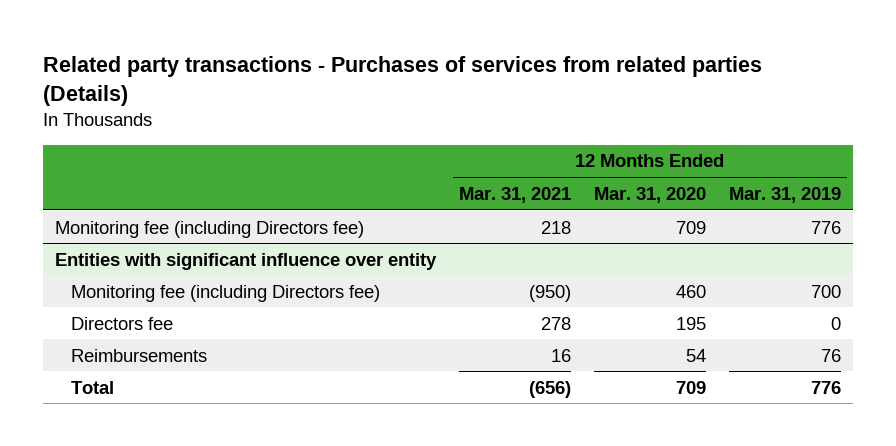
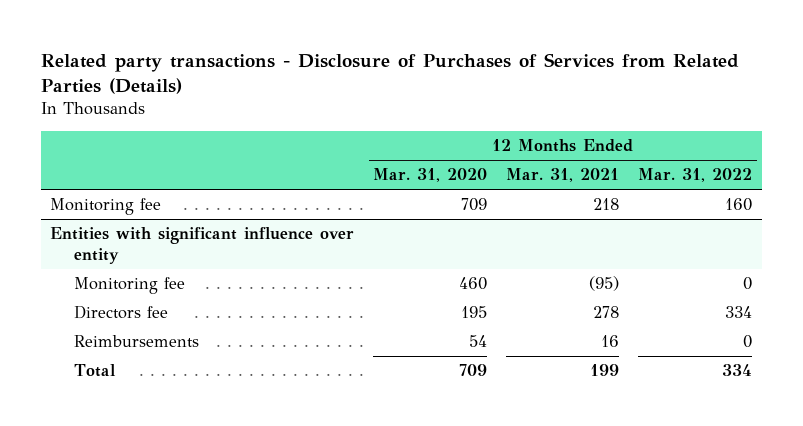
[43,56,763,107] Related party transactions - Purchases of services from related parties (Details) -> [40,52,739,95] Related party transactions - Disclosure of Purchases of Services from Related Parties (Details)
[729,186,842,203] Mar. 31, 2019 -> none
none -> [638,168,753,183] Mar. 31, 2022
[54,220,364,238] Monitoring fee (including Directors fee) -> [50,198,162,216] Monitoring fee
[71,284,381,302] Monitoring fee (including Directors fee) -> [74,277,186,295] Monitoring fee
[528,284,571,302] (950) -> [589,276,620,292] (95)
[528,380,571,398] (656) -> [590,364,620,377] 199

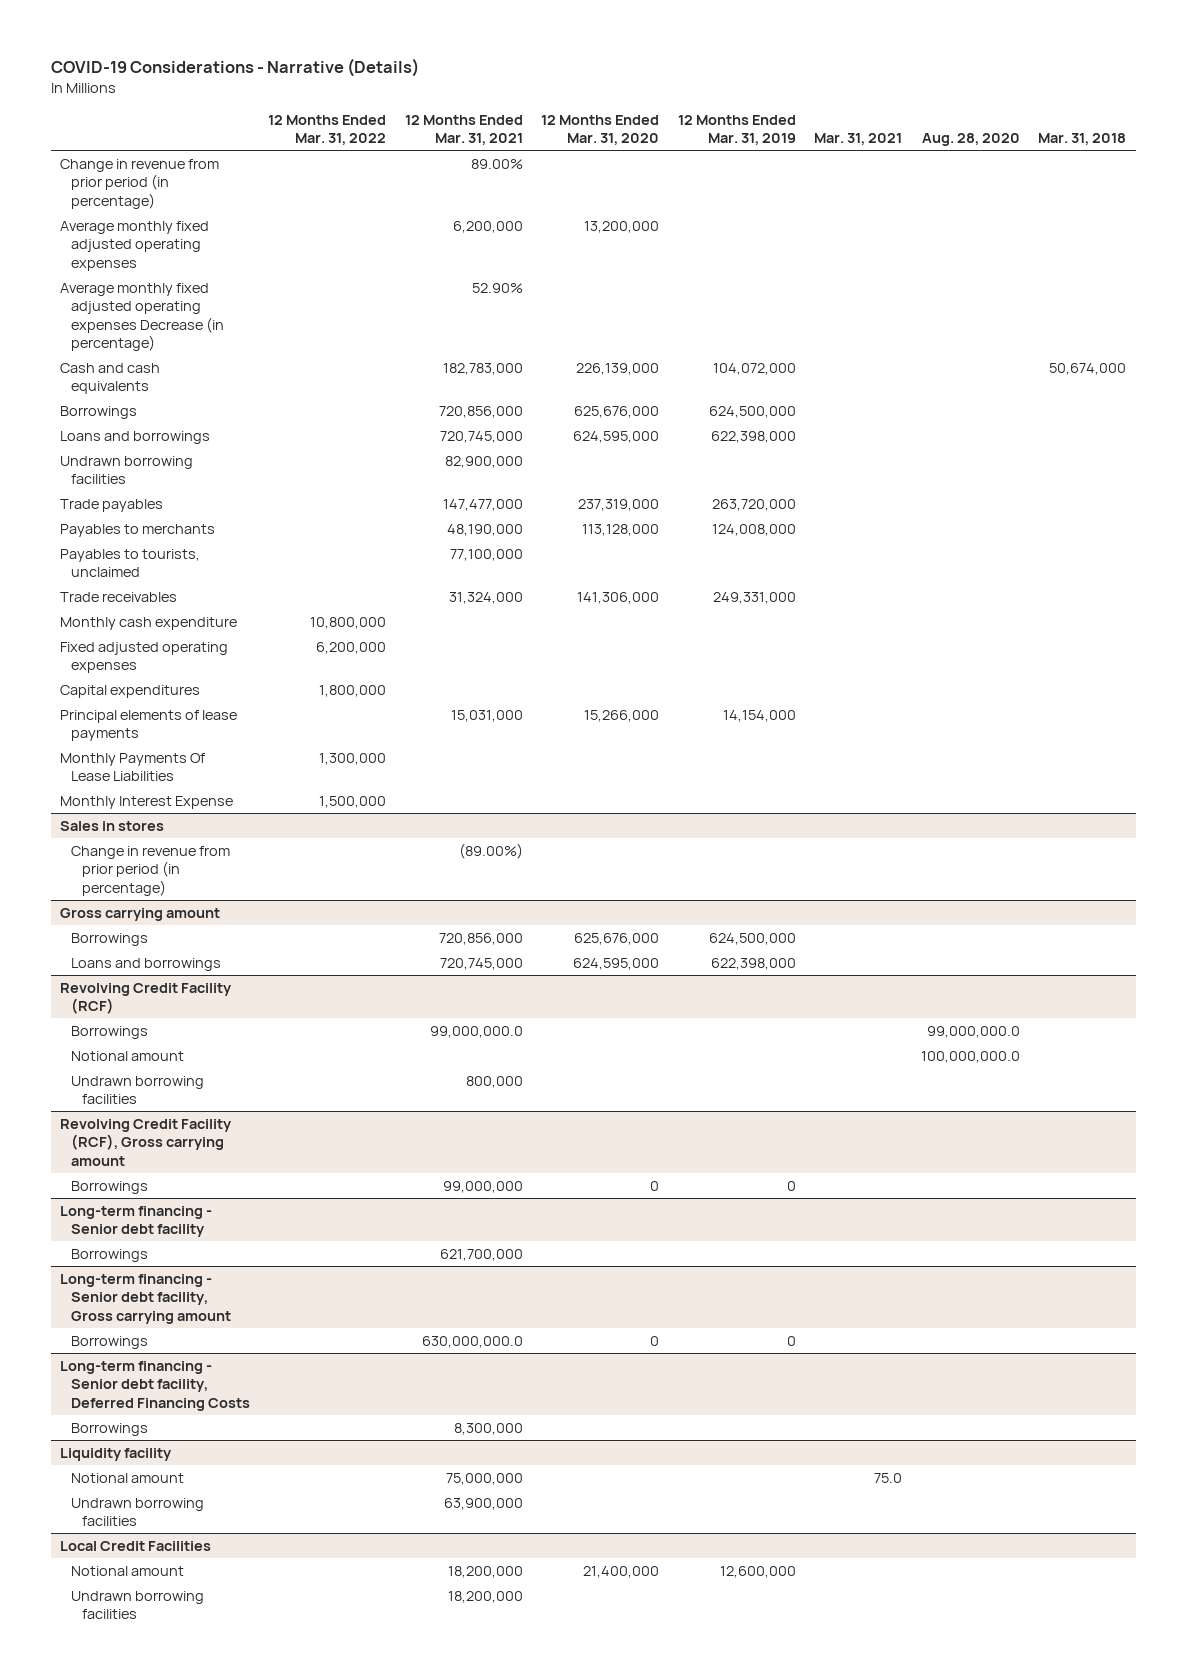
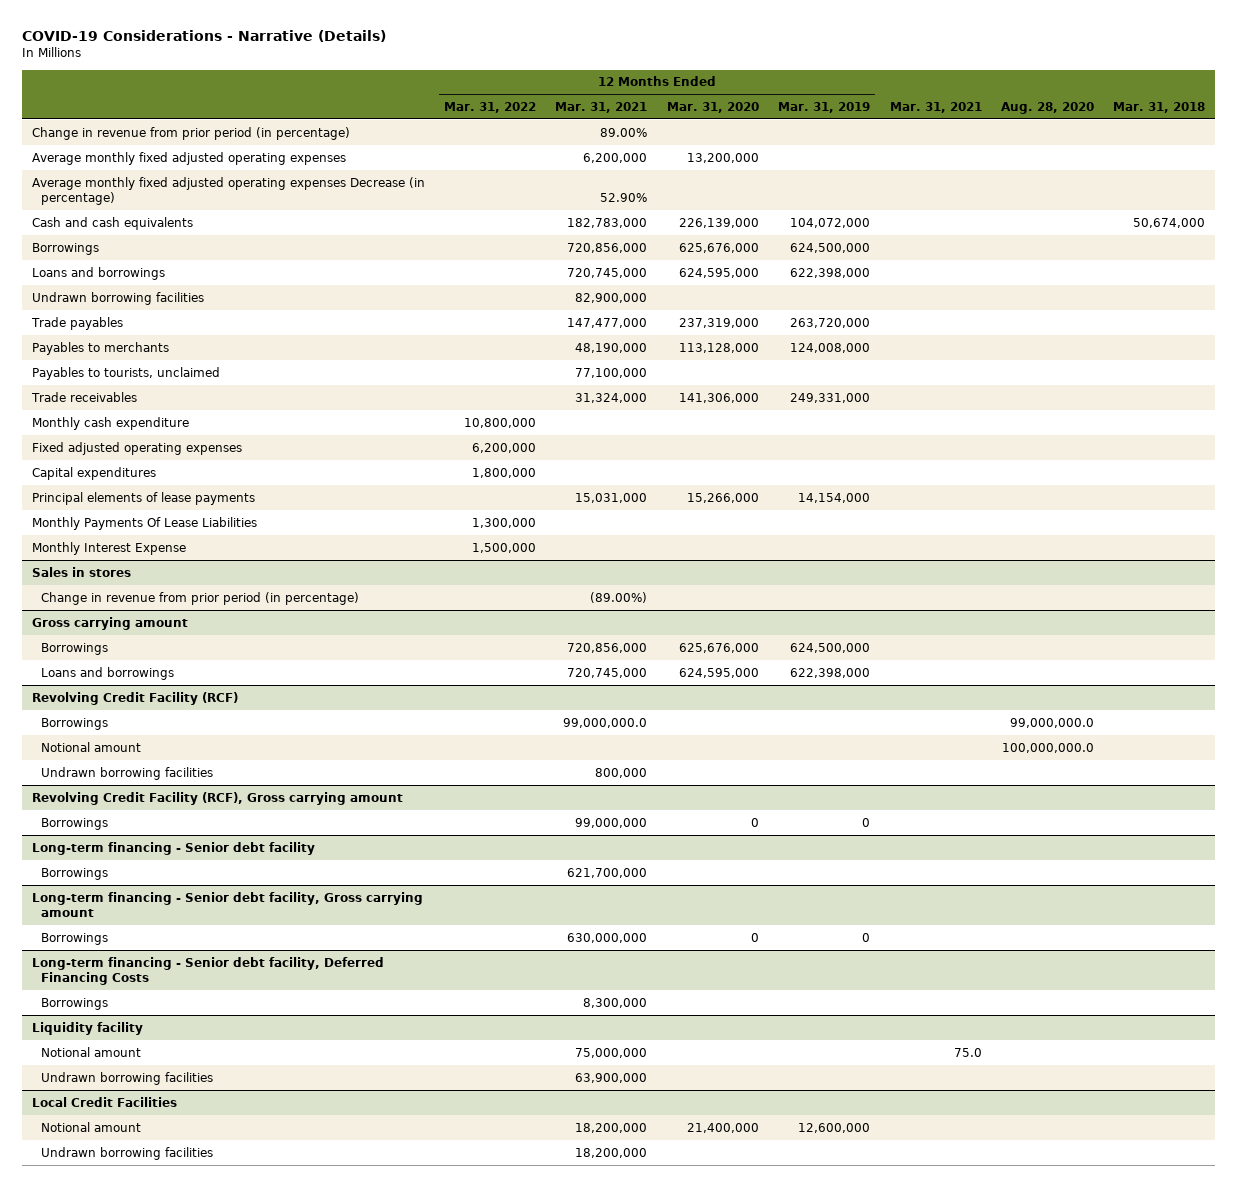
[421,1335,523,1348] 630,000,000.0 -> [567,932,648,943] 630,000,000

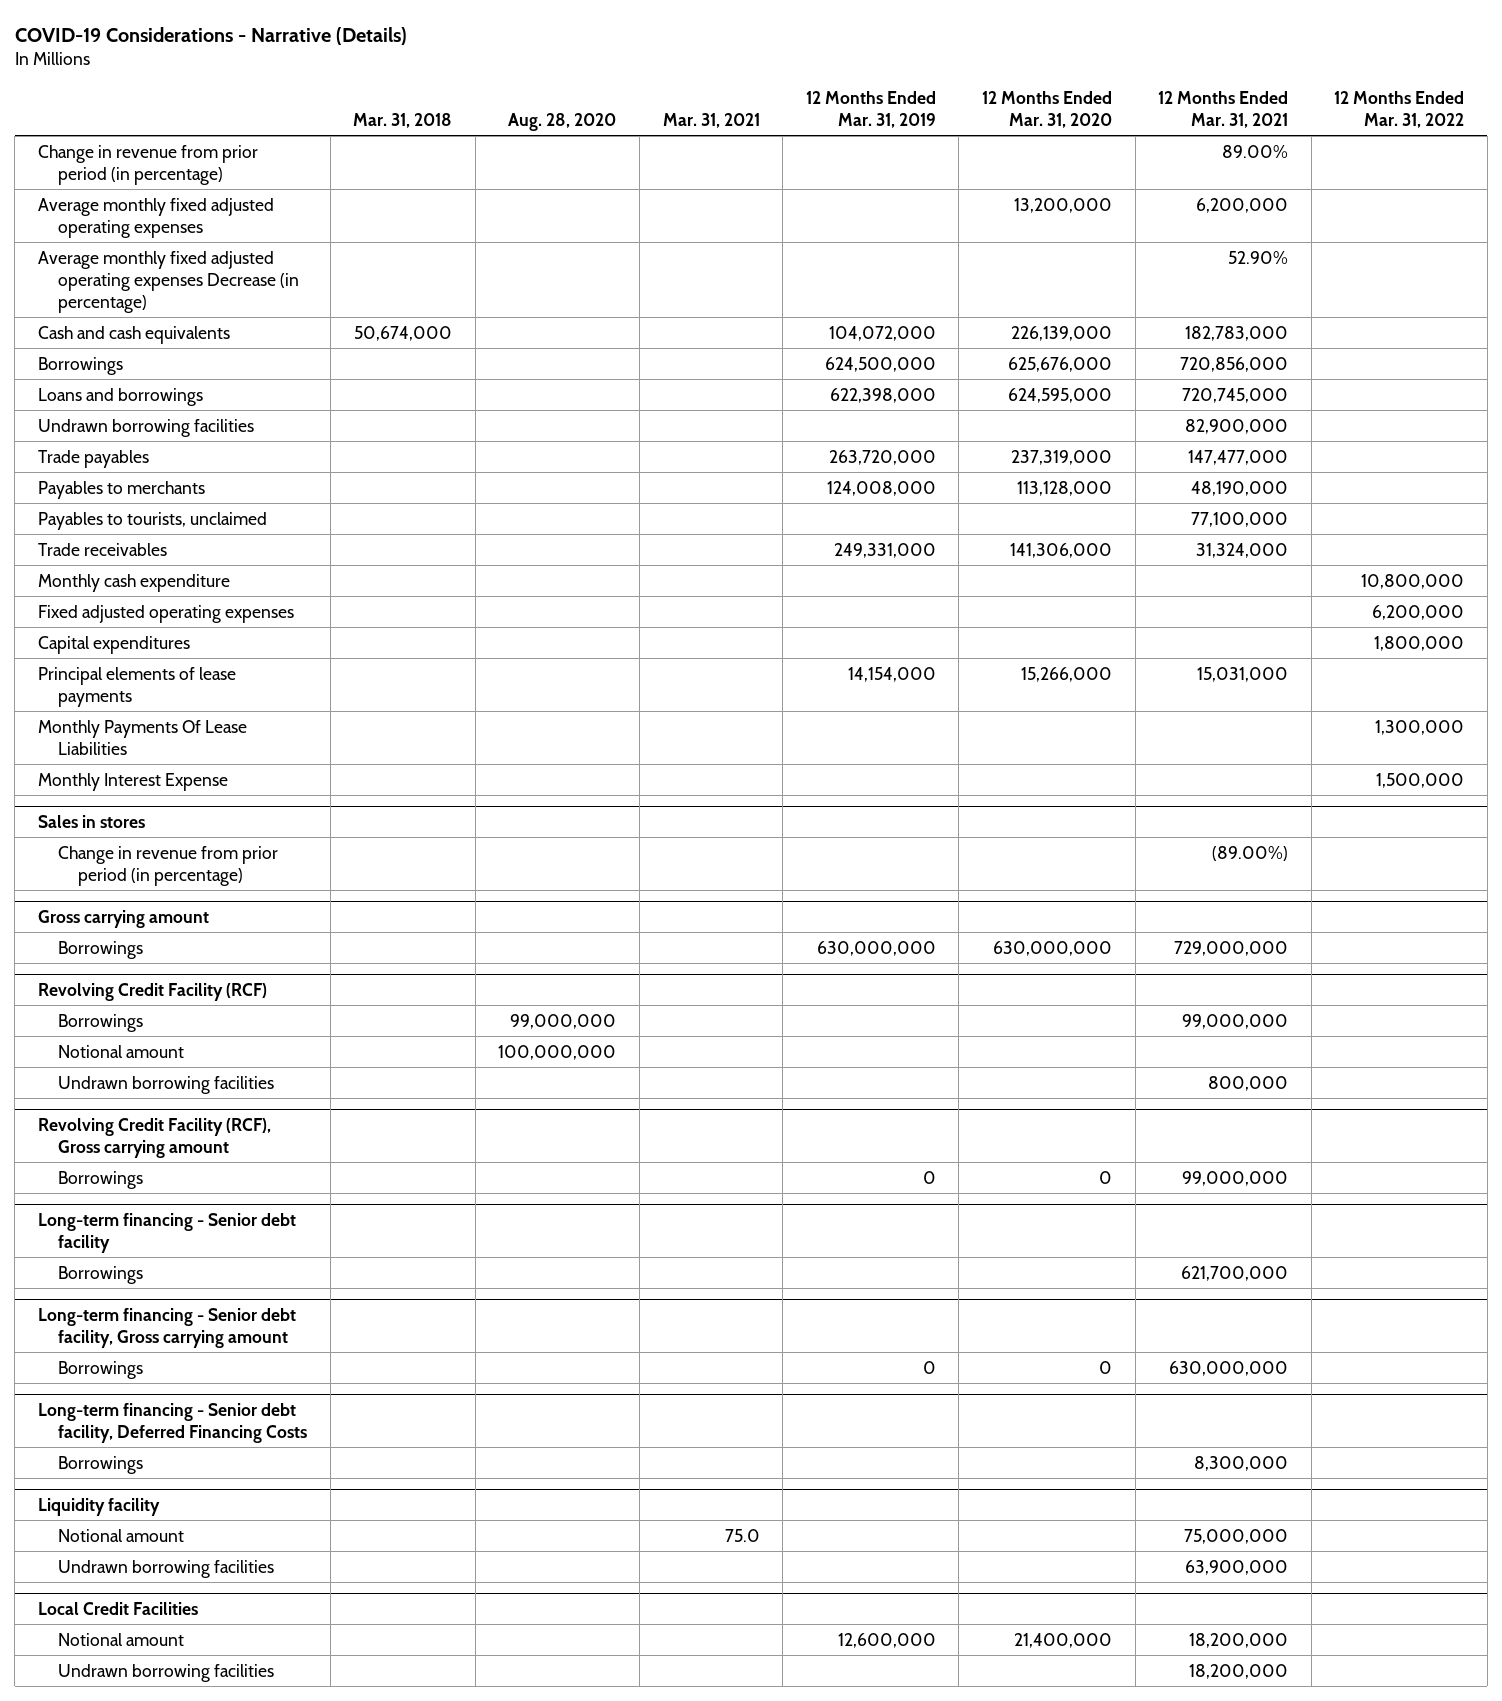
[41,666,175,680] Loans and borrowings -> none
[567,642,648,653] 720,856,000 -> [1174,940,1289,956] 729,000,000
[678,642,759,653] 625,676,000 -> [992,940,1112,956] 630,000,000
[790,642,871,653] 624,500,000 -> [816,940,936,956] 630,000,000
[563,717,648,728] 99,000,000.0 -> [1182,1013,1289,1029] 99,000,000
[1010,717,1095,728] 99,000,000.0 -> [510,1013,617,1029] 99,000,000
[1002,742,1095,753] 100,000,000.0 -> [498,1044,617,1060] 100,000,000

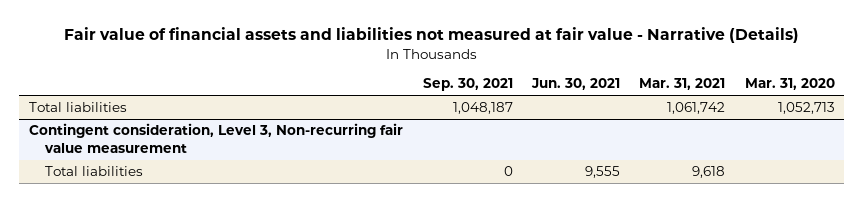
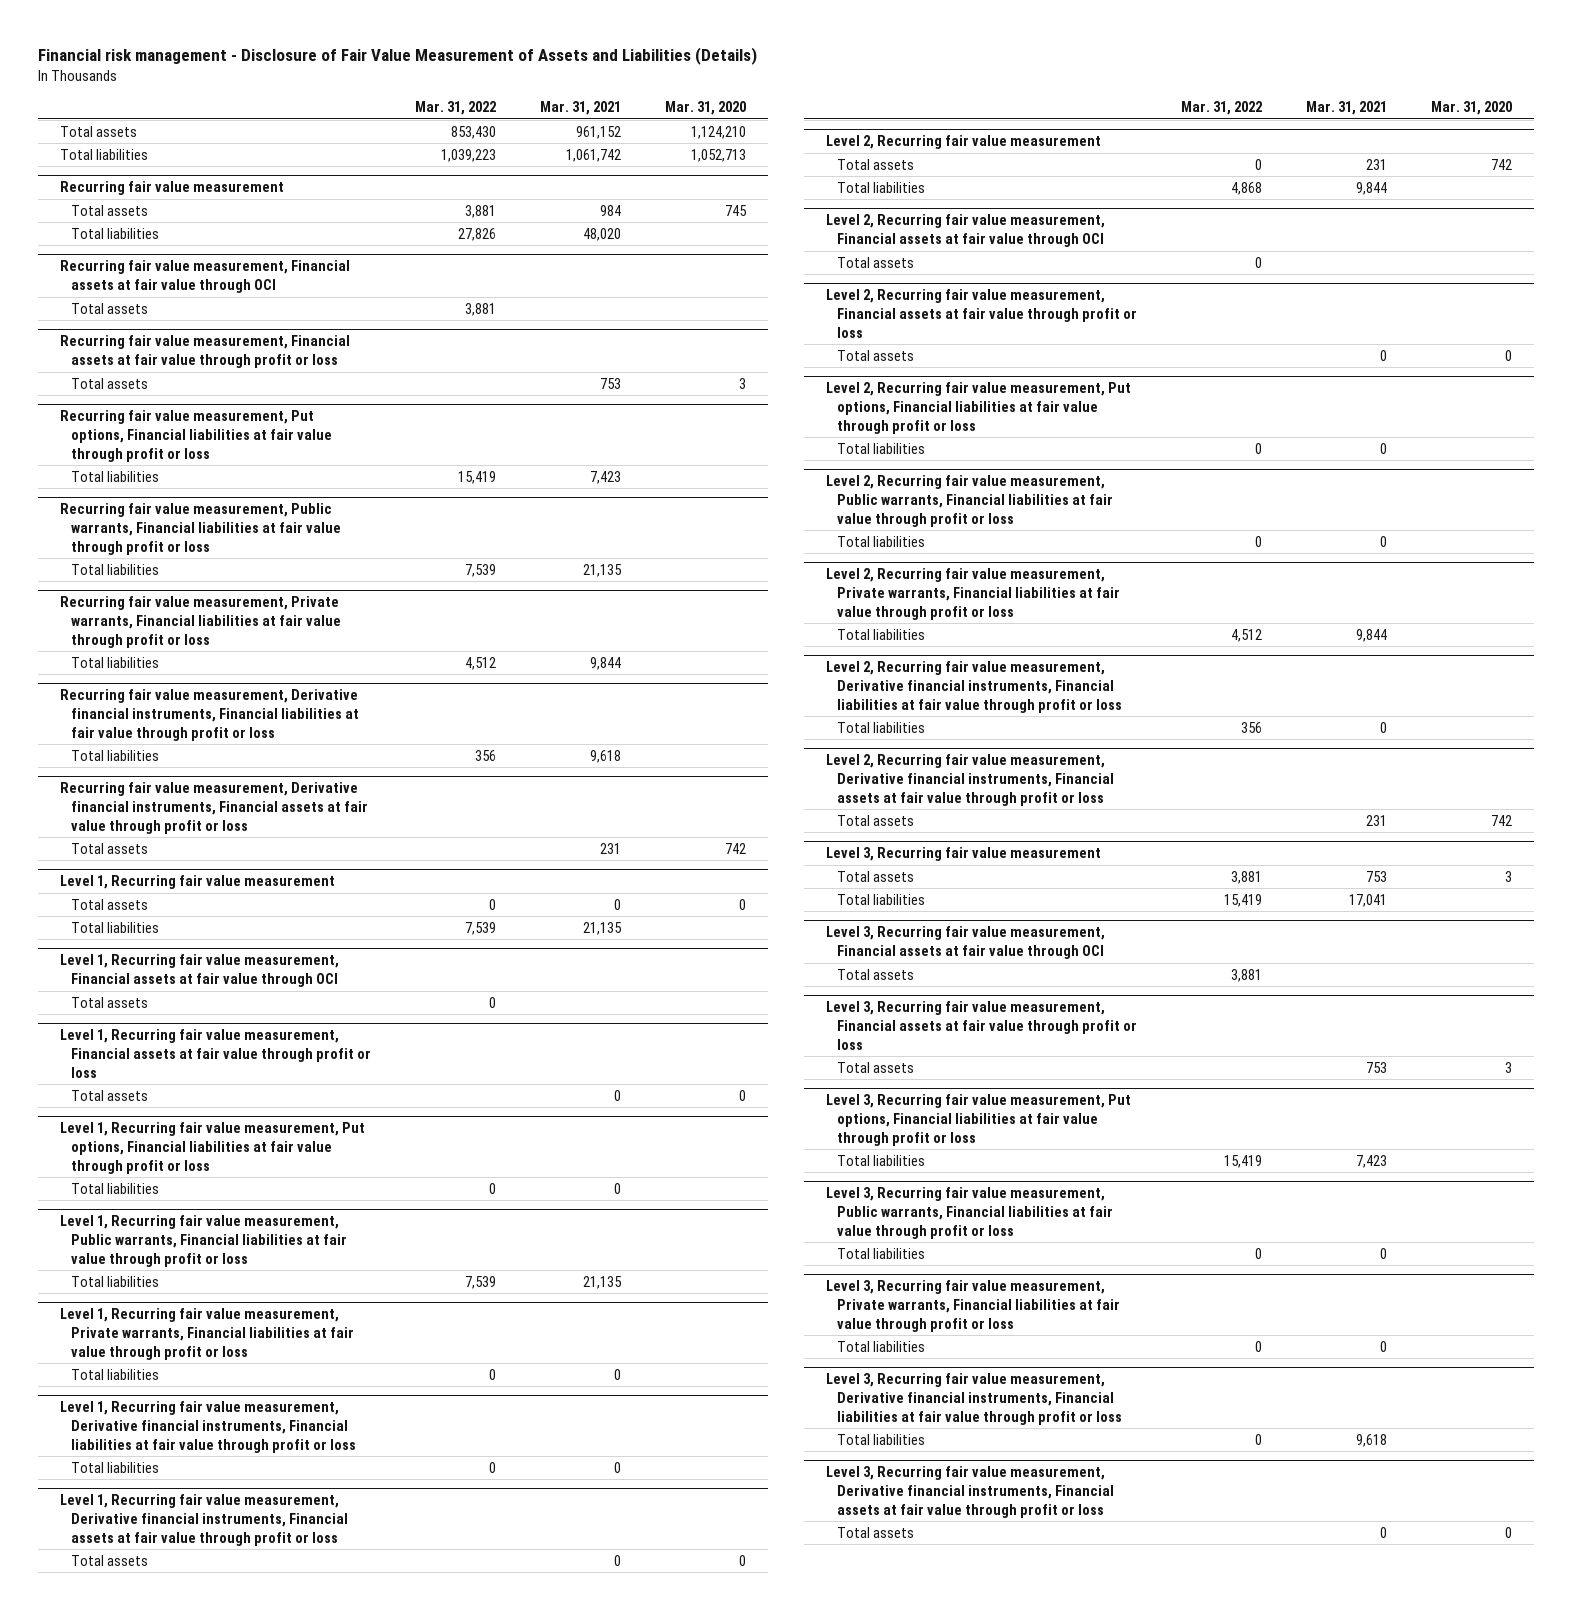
[63,27,799,44] Fair value of financial assets and liabilities not measured at fair value - Narrative (Details) -> [37,46,757,65] Financial risk management - Disclosure of Fair Value Measurement of Assets and Liabilities (Details)
[422,78,513,92] Sep. 30, 2021 -> none
[530,78,620,91] Jun. 30, 2021 -> none
none -> [414,101,496,116] Mar. 31, 2022
none -> [59,125,137,137] Total assets
[29,123,404,153] Contingent consideration, Level 3, Non-recurring fair value measurement -> none
none -> [59,181,284,196] Recurring fair value measurement
none -> [71,204,149,216] Total assets
none -> [71,227,160,239] Total liabilities
none -> [59,260,350,294] Recurring fair value measurement, Financial assets at fair value through OCI
none -> [71,302,149,314] Total assets
none -> [59,335,350,369] Recurring fair value measurement, Financial assets at fair value through profit or loss
none -> [71,377,149,389] Total assets
none -> [59,410,333,463] Recurring fair value measurement, Put options, Financial liabilities at fair value through profit or loss
none -> [71,470,160,482] Total liabilities
none -> [59,503,342,556] Recurring fair value measurement, Public warrants, Financial liabilities at fair value through profit or loss
none -> [71,563,160,575] Total liabilities
none -> [59,596,342,649] Recurring fair value measurement, Private warrants, Financial liabilities at fair value through profit or loss
none -> [71,656,160,668] Total liabilities
none -> [59,689,360,742] Recurring fair value measurement, Derivative financial instruments, Financial liabilities at fair value through profit or loss
none -> [59,782,369,835] Recurring fair value measurement, Derivative financial instruments, Financial assets at fair value through profit or loss
none -> [71,842,149,854] Total assets
none -> [59,875,335,890] Level 1, Recurring fair value measurement
none -> [71,898,149,910] Total assets
none -> [71,921,160,933] Total liabilities
none -> [59,954,339,988] Level 1, Recurring fair value measurement, Financial assets at fair value through OCI
none -> [71,996,149,1008] Total assets
none -> [59,1029,372,1079] Level 1, Recurring fair value measurement, Financial assets at fair value through profit or loss
none -> [71,1089,149,1101] Total assets
none -> [59,1122,365,1175] Level 1, Recurring fair value measurement, Put options, Financial liabilities at fair value through profit or loss
none -> [71,1182,160,1194] Total liabilities
none -> [59,1215,348,1268] Level 1, Recurring fair value measurement, Public warrants, Financial liabilities at fair value through profit or loss
none -> [71,1275,160,1287] Total liabilities
none -> [59,1308,355,1361] Level 1, Recurring fair value measurement, Private warrants, Financial liabilities at fair value through profit or loss
none -> [71,1368,160,1380] Total liabilities
none -> [59,1401,357,1454] Level 1, Recurring fair value measurement, Derivative financial instruments, Financial liabilities at fair value through profit or loss
none -> [71,1461,160,1473] Total liabilities
none -> [59,1494,349,1547] Level 1, Recurring fair value measurement, Derivative financial instruments, Financial assets at fair value through profit or loss
none -> [71,1554,149,1566] Total assets
none -> [826,135,1102,150] Level 2, Recurring fair value measurement
none -> [837,158,915,170] Total assets
none -> [837,181,926,193] Total liabilities
none -> [826,214,1106,248] Level 2, Recurring fair value measurement, Financial assets at fair value through OCI
none -> [837,256,915,268] Total assets
none -> [826,289,1138,339] Level 2, Recurring fair value measurement, Financial assets at fair value through profit or loss
none -> [837,349,915,361] Total assets
none -> [826,382,1132,435] Level 2, Recurring fair value measurement, Put options, Financial liabilities at fair value through profit or loss
none -> [837,442,926,454] Total liabilities
none -> [826,475,1114,528] Level 2, Recurring fair value measurement, Public warrants, Financial liabilities at fair value through profit or loss
none -> [837,535,926,547] Total liabilities
none -> [826,568,1121,621] Level 2, Recurring fair value measurement, Private warrants, Financial liabilities at fair value through profit or loss
none -> [837,628,926,640] Total liabilities
none -> [826,661,1123,714] Level 2, Recurring fair value measurement, Derivative financial instruments, Financial liabilities at fair value through profit or loss
none -> [837,721,926,733] Total liabilities
none -> [826,754,1115,807] Level 2, Recurring fair value measurement, Derivative financial instruments, Financial assets at fair value through profit or loss
none -> [837,814,915,826] Total assets
none -> [826,847,1102,862] Level 3, Recurring fair value measurement
none -> [837,870,915,882] Total assets
none -> [837,893,926,905] Total liabilities
none -> [826,926,1106,960] Level 3, Recurring fair value measurement, Financial assets at fair value through OCI
none -> [837,968,915,980] Total assets
none -> [826,1001,1138,1051] Level 3, Recurring fair value measurement, Financial assets at fair value through profit or loss
none -> [837,1061,915,1073] Total assets
none -> [826,1094,1132,1147] Level 3, Recurring fair value measurement, Put options, Financial liabilities at fair value through profit or loss
none -> [837,1154,926,1166] Total liabilities
none -> [826,1187,1114,1240] Level 3, Recurring fair value measurement, Public warrants, Financial liabilities at fair value through profit or loss
none -> [837,1247,926,1259] Total liabilities
none -> [826,1280,1121,1333] Level 3, Recurring fair value measurement, Private warrants, Financial liabilities at fair value through profit or loss
none -> [837,1340,926,1352] Total liabilities
none -> [826,1373,1123,1426] Level 3, Recurring fair value measurement, Derivative financial instruments, Financial liabilities at fair value through profit or loss
none -> [837,1433,926,1445] Total liabilities
none -> [826,1466,1115,1519] Level 3, Recurring fair value measurement, Derivative financial instruments, Financial assets at fair value through profit or loss
none -> [837,1526,915,1538] Total assets

